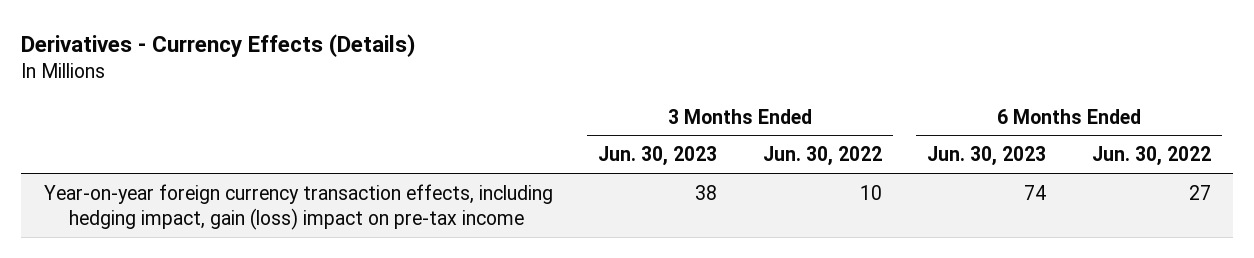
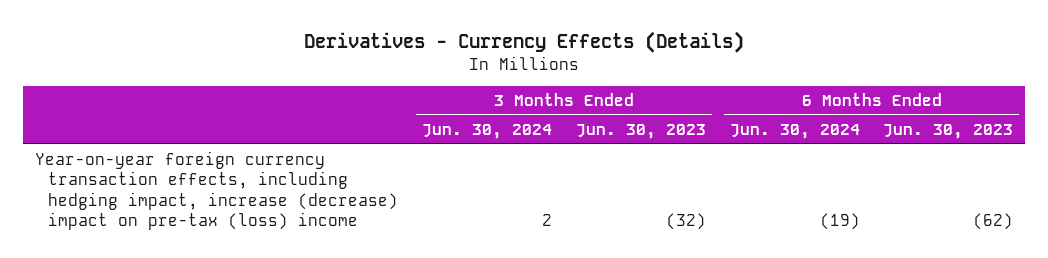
[762,146,882,167] Jun. 30, 2022 -> none
[1091,146,1211,167] Jun. 30, 2022 -> none
none -> [421,123,552,139] Jun. 30, 2024
none -> [729,123,860,139] Jun. 30, 2024
[43,183,553,231] Year-on-year foreign currency transaction effects, including hedging impact, gain (loss) impact on pre-tax income -> [34,150,398,231] Year-on-year foreign currency transaction effects, including hedging impact, increase (decrease) impact on pre-tax (loss) income
[695,184,718,200] 38 -> [665,213,706,231] (32)
[1024,184,1047,200] 74 -> [973,213,1014,231] (62)

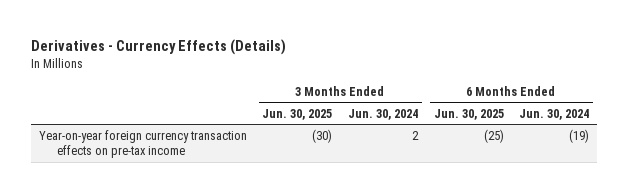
[575,123,706,139] Jun. 30, 2023 -> none
[883,123,1014,139] Jun. 30, 2023 -> none
none -> [262,108,333,120] Jun. 30, 2025
none -> [433,108,504,120] Jun. 30, 2025
[34,150,398,231] Year-on-year foreign currency transaction effects, including hedging impact, increase (decrease) impact on pre-tax (loss) income -> [38,130,247,159] Year-on-year foreign currency transaction effects on pre-tax income

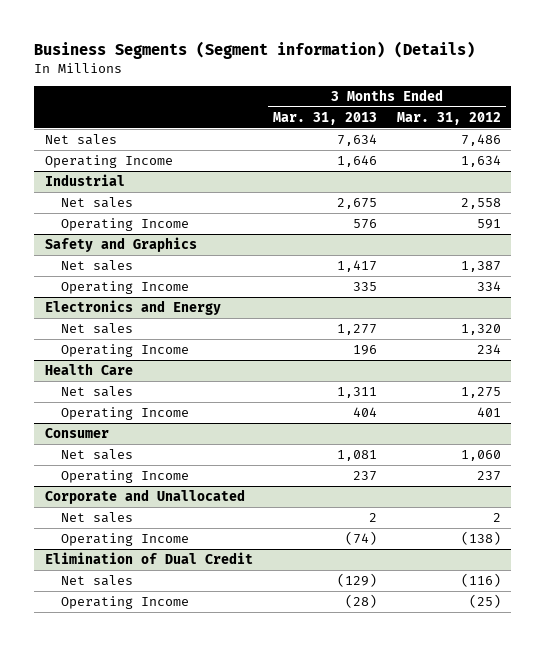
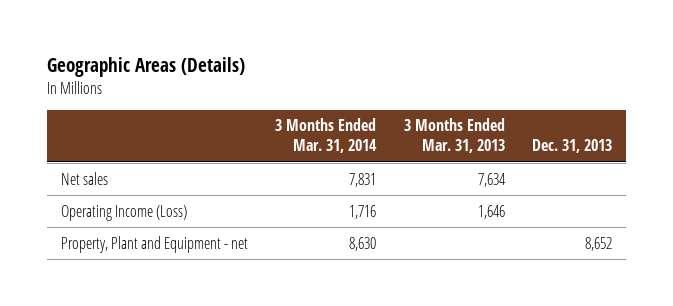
[34,40,476,59] Business Segments (Segment information) (Details) -> [47,57,246,78] Geographic Areas (Details)
[397,111,502,125] Mar. 31, 2012 -> none
none -> [275,118,378,154] 3 Months Ended Mar. 31, 2014
none -> [532,139,613,154] Dec. 31, 2013
[44,174,125,187] Industrial -> none
[61,197,134,209] Net sales -> none
[61,218,190,232] Operating Income -> none
[44,237,197,253] Safety and Graphics -> none
[61,260,134,272] Net sales -> none
[61,281,190,295] Operating Income -> none
[44,300,221,316] Electronics and Energy -> none
[61,323,134,335] Net sales -> none
[61,344,190,358] Operating Income -> none
[44,363,133,376] Health Care -> none
[61,386,134,398] Net sales -> none
[61,407,190,421] Operating Income -> none
[44,428,109,439] Consumer -> none
[61,449,134,461] Net sales -> none
[61,470,190,484] Operating Income -> none
[44,489,245,505] Corporate and Unallocated -> none
[61,512,134,524] Net sales -> none
[61,533,190,547] Operating Income -> none
[44,552,253,565] Elimination of Dual Credit -> none
[61,575,134,587] Net sales -> none
[61,596,190,610] Operating Income -> none
[44,155,173,169] Operating Income -> [60,204,187,221] Operating Income (Loss)
none -> [60,235,248,253] Property, Plant and Equipment - net

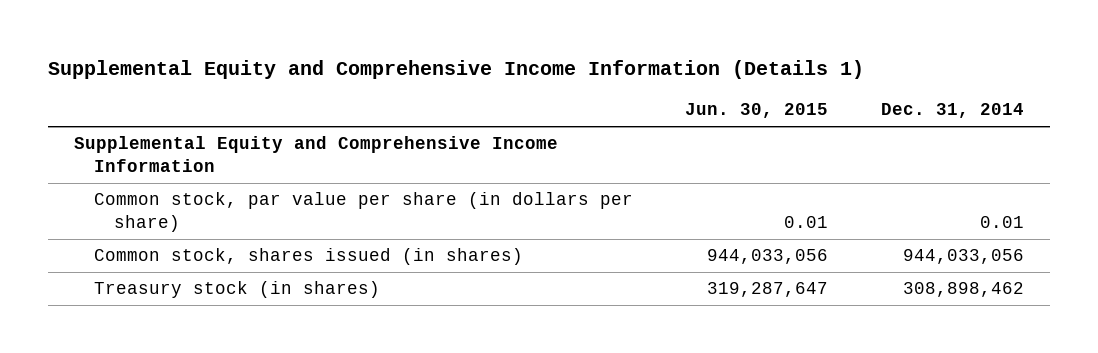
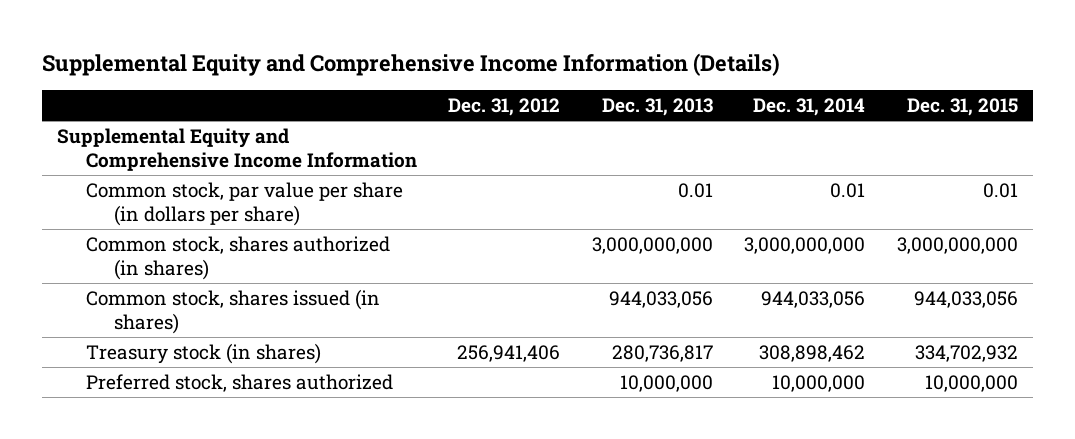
[47,60,864,80] Supplemental Equity and Comprehensive Income Information (Details 1) -> [41,53,780,77] Supplemental Equity and Comprehensive Income Information (Details)
[685,103,829,119] Jun. 30, 2015 -> none
none -> [448,98,561,117] Dec. 31, 2012
none -> [601,98,713,117] Dec. 31, 2013
none -> [906,98,1018,117] Dec. 31, 2015
none -> [85,235,390,280] Common stock, shares authorized (in shares)
none -> [85,373,393,392] Preferred stock, shares authorized

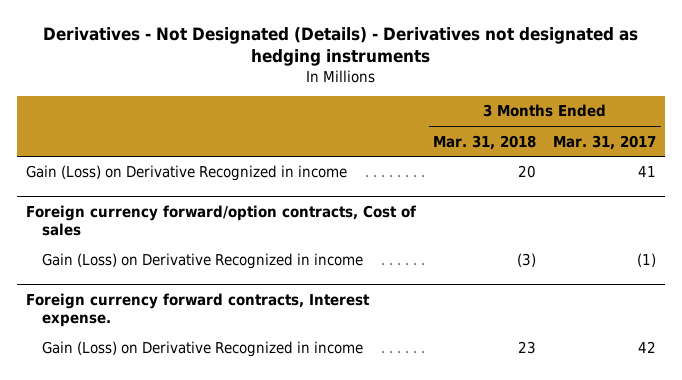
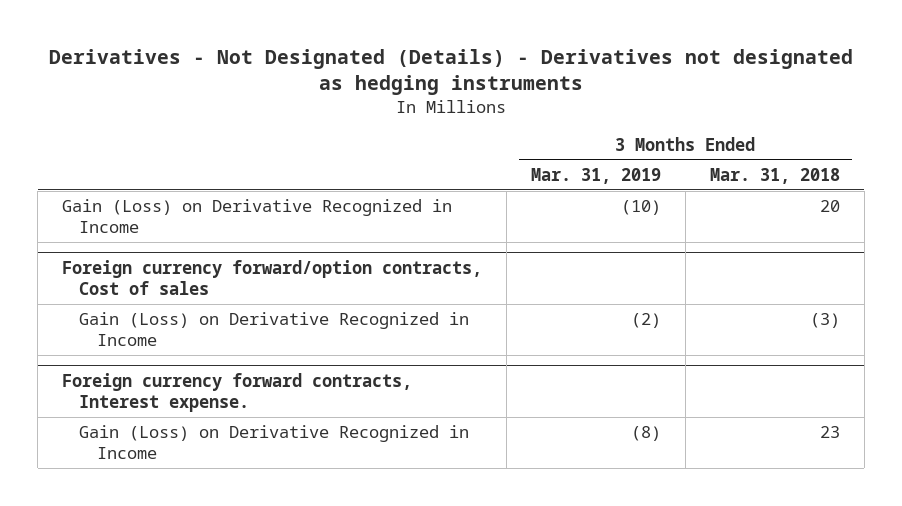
[553,134,657,150] Mar. 31, 2017 -> none
none -> [530,167,661,184] Mar. 31, 2019
[26,165,348,182] Gain (Loss) on Derivative Recognized in income -> [62,199,453,234] Gain (Loss) on Derivative Recognized in Income
[41,253,363,270] Gain (Loss) on Derivative Recognized in income -> [79,312,470,347] Gain (Loss) on Derivative Recognized in Income
[41,341,363,358] Gain (Loss) on Derivative Recognized in income -> [79,425,470,460] Gain (Loss) on Derivative Recognized in Income

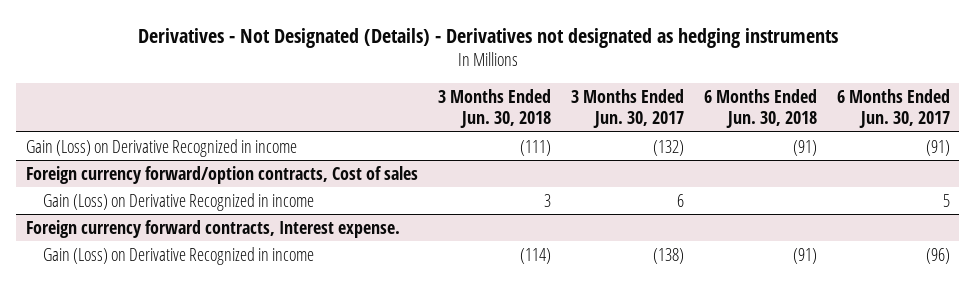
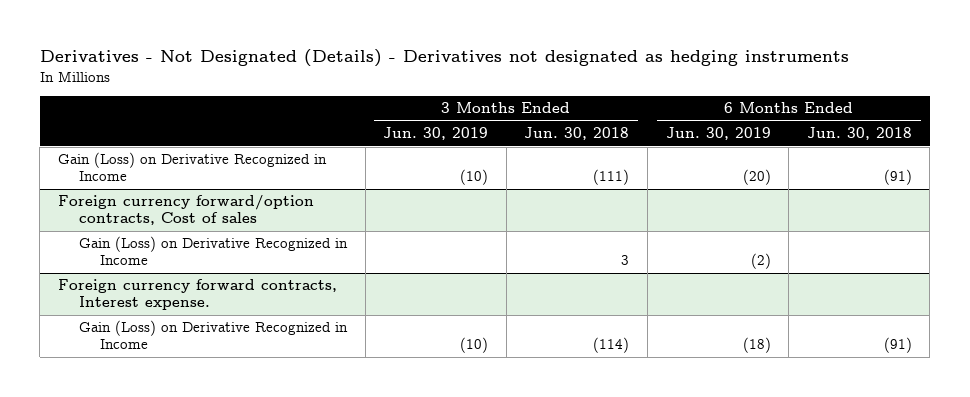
[570,88,684,129] 3 Months Ended Jun. 30, 2017 -> none
[836,88,950,129] 6 Months Ended Jun. 30, 2017 -> none
none -> [383,127,489,141] Jun. 30, 2019
none -> [665,127,771,141] Jun. 30, 2019
[25,138,297,157] Gain (Loss) on Derivative Recognized in income -> [57,152,327,182] Gain (Loss) on Derivative Recognized in Income
[43,192,315,211] Gain (Loss) on Derivative Recognized in income -> [78,236,348,266] Gain (Loss) on Derivative Recognized in Income
[43,246,315,265] Gain (Loss) on Derivative Recognized in income -> [78,320,348,350] Gain (Loss) on Derivative Recognized in Income

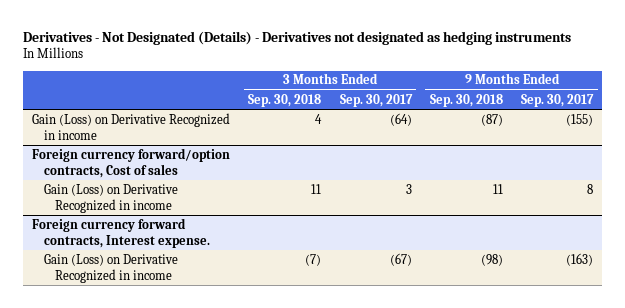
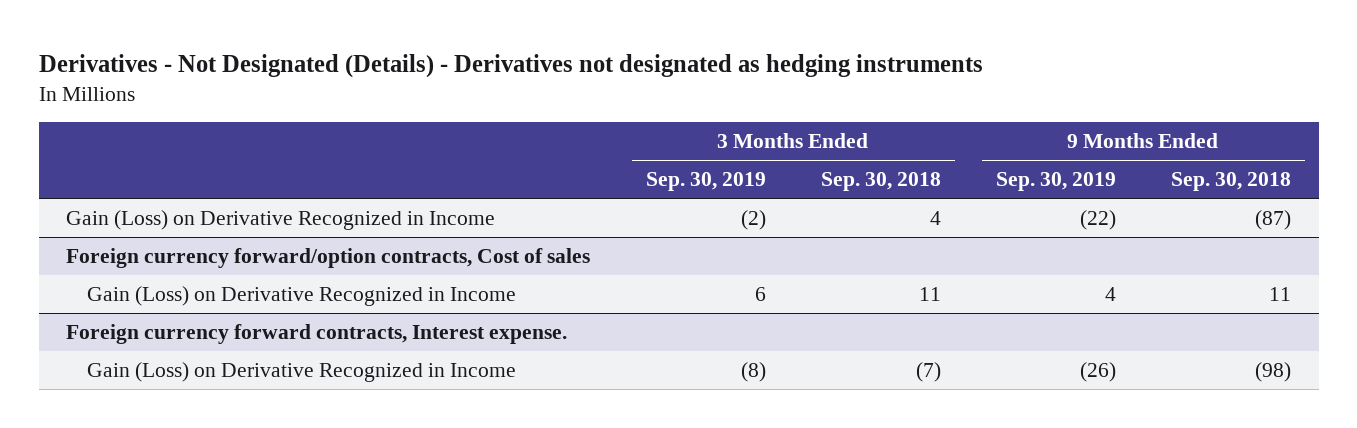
[339,93,413,107] Sep. 30, 2017 -> none
[521,93,595,107] Sep. 30, 2017 -> none
none -> [645,172,766,192] Sep. 30, 2019
none -> [995,172,1116,192] Sep. 30, 2019
[31,112,230,140] Gain (Loss) on Derivative Recognized in income -> [66,209,496,230] Gain (Loss) on Derivative Recognized in Income
[43,183,178,213] Gain (Loss) on Derivative Recognized in income -> [87,285,517,306] Gain (Loss) on Derivative Recognized in Income
[43,253,178,283] Gain (Loss) on Derivative Recognized in income -> [87,361,517,382] Gain (Loss) on Derivative Recognized in Income

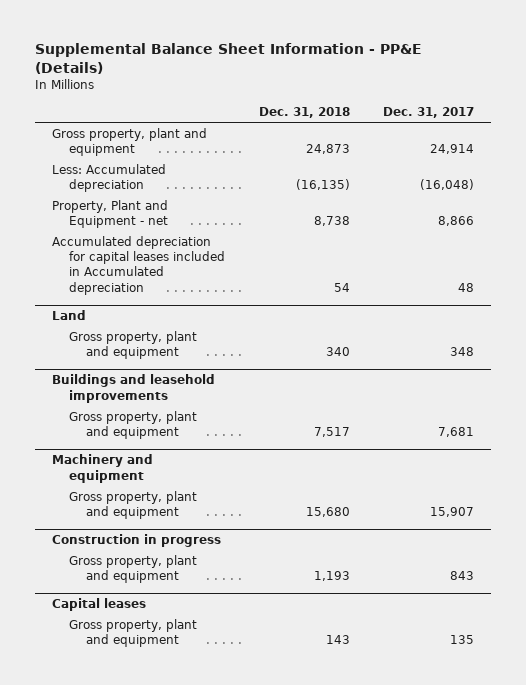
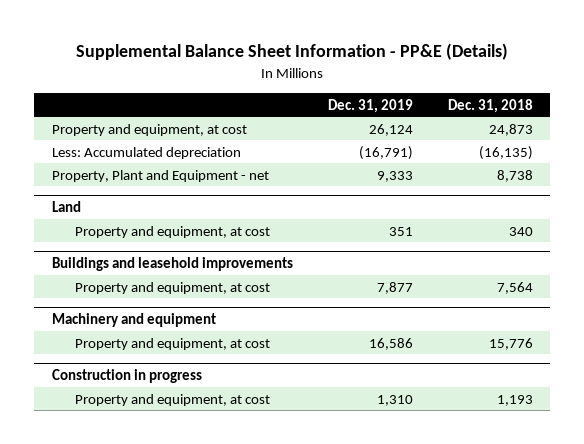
[383,107,475,119] Dec. 31, 2017 -> none
none -> [327,98,413,113] Dec. 31, 2019
[51,127,207,157] Gross property, plant and equipment -> [51,123,247,136] Property and equipment, at cost
[51,235,226,295] Accumulated depreciation for capital leases included in Accumulated depreciation -> none
[69,330,198,360] Gross property, plant and equipment -> [75,225,271,238] Property and equipment, at cost
[69,410,198,440] Gross property, plant and equipment -> [75,281,271,294] Property and equipment, at cost
[313,427,350,438] 7,517 -> [496,281,533,294] 7,564
[69,490,198,520] Gross property, plant and equipment -> [75,337,271,350] Property and equipment, at cost
[305,507,350,518] 15,680 -> [488,337,533,350] 15,776
[51,598,146,612] Capital leases -> none
[69,618,198,648] Gross property, plant and equipment -> none
[69,554,198,584] Gross property, plant and equipment -> [75,393,271,406] Property and equipment, at cost

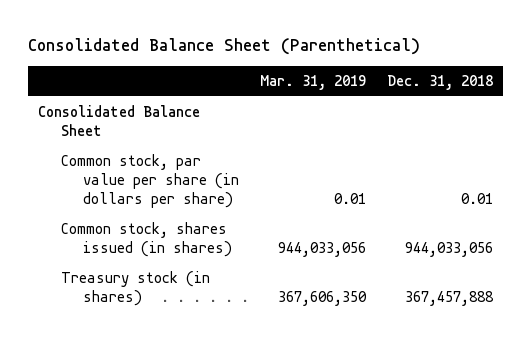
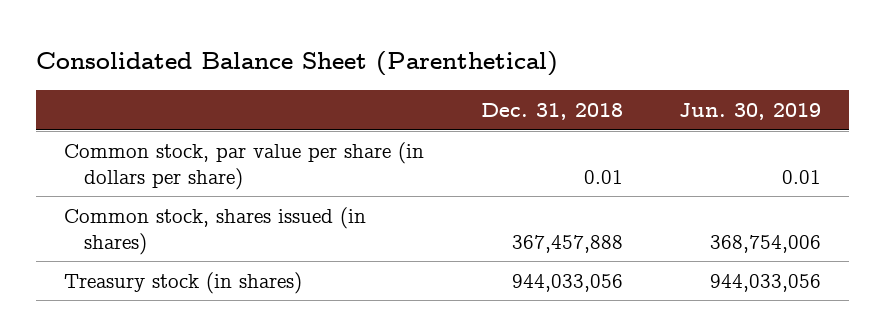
[259,74,366,90] Mar. 31, 2019 -> none
none -> [678,103,821,121] Jun. 30, 2019
[38,105,201,137] Consolidated Balance Sheet -> none
[404,242,493,258] 944,033,056 -> [511,234,623,253] 367,457,888
[404,291,494,307] 367,457,888 -> [511,273,623,292] 944,033,056

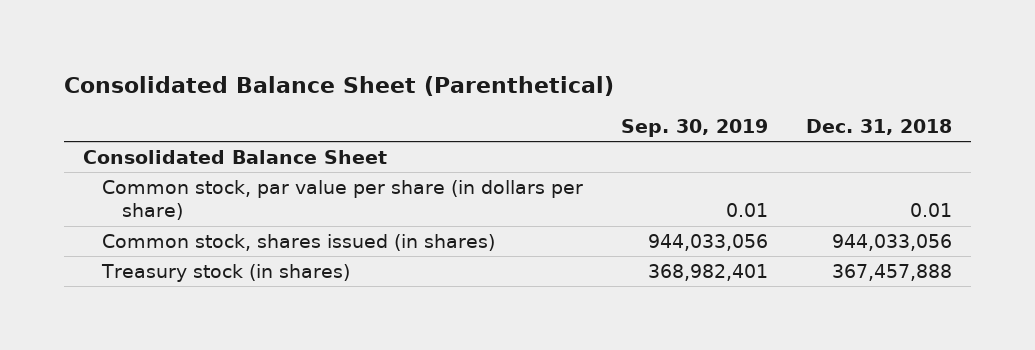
[678,103,821,121] Jun. 30, 2019 -> none
none -> [621,119,769,138] Sep. 30, 2019
none -> [82,149,387,164] Consolidated Balance Sheet
[511,234,623,253] 367,457,888 -> [831,233,952,251] 944,033,056
[511,273,623,292] 944,033,056 -> [831,263,952,281] 367,457,888

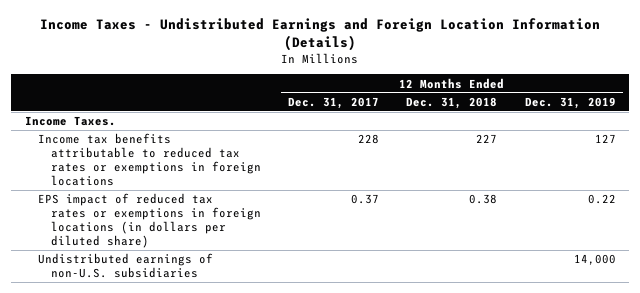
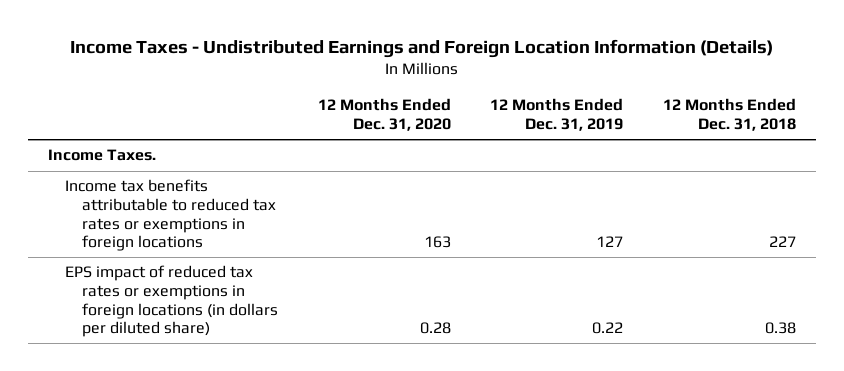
[288,96,380,109] Dec. 31, 2017 -> none
none -> [317,98,451,132] 12 Months Ended Dec. 31, 2020
[37,253,213,279] Undistributed earnings of non-U.S. subsidiaries -> none

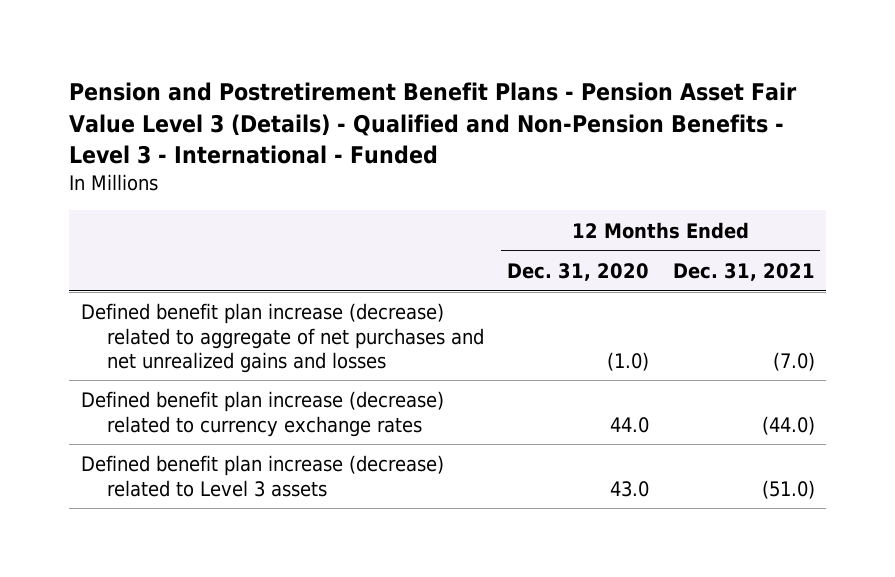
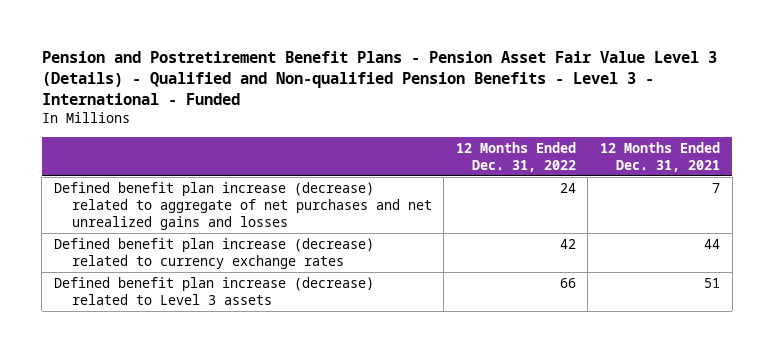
[68,82,797,164] Pension and Postretirement Benefit Plans - Pension Asset Fair Value Level 3 (Details) - Qualified and Non-Pension Benefits - Level 3 - International - Funded -> [41,50,717,106] Pension and Postretirement Benefit Plans - Pension Asset Fair Value Level 3 (Details) - Qualified and Non-qualified Pension Benefits - Level 3 - International - Funded
[507,263,650,282] Dec. 31, 2020 -> none
none -> [455,141,576,172] 12 Months Ended Dec. 31, 2022
[772,351,815,371] (7.0) -> [712,182,721,193] 7
[761,415,815,435] (44.0) -> [704,238,721,249] 44
[761,479,815,499] (51.0) -> [704,277,721,288] 51

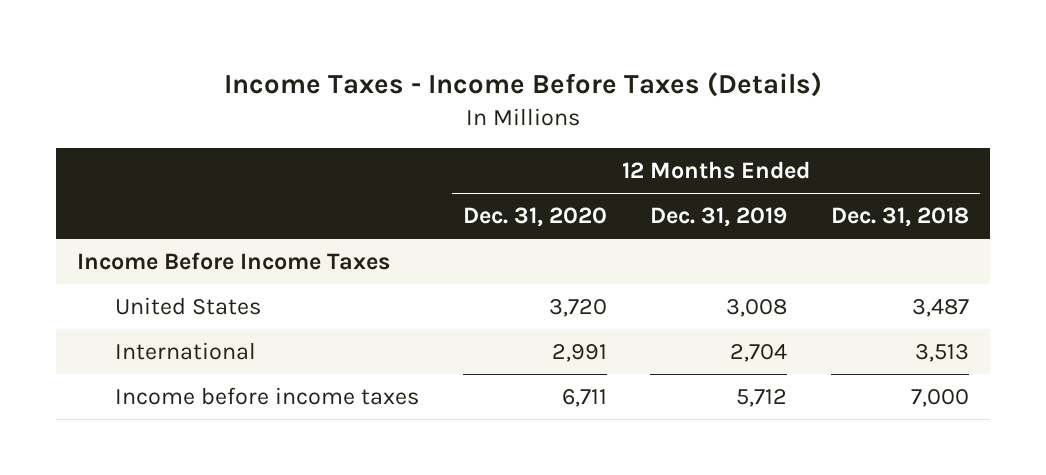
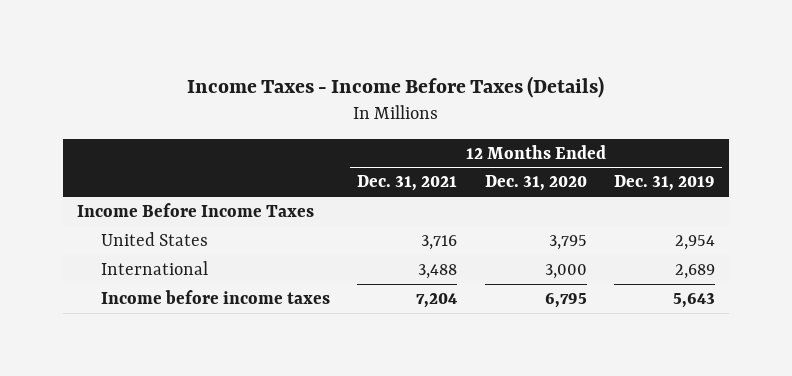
[830,207,969,228] Dec. 31, 2018 -> none
none -> [357,175,458,192] Dec. 31, 2021
[548,299,607,318] 3,720 -> [548,234,587,250] 3,795
[726,299,788,318] 3,008 -> [675,234,716,250] 2,954
[551,344,607,363] 2,991 -> [544,263,587,279] 3,000
[730,344,788,363] 2,704 -> [675,263,716,279] 2,689
[561,389,607,408] 6,711 -> [544,292,587,308] 6,795
[736,389,788,408] 5,712 -> [673,292,716,308] 5,643

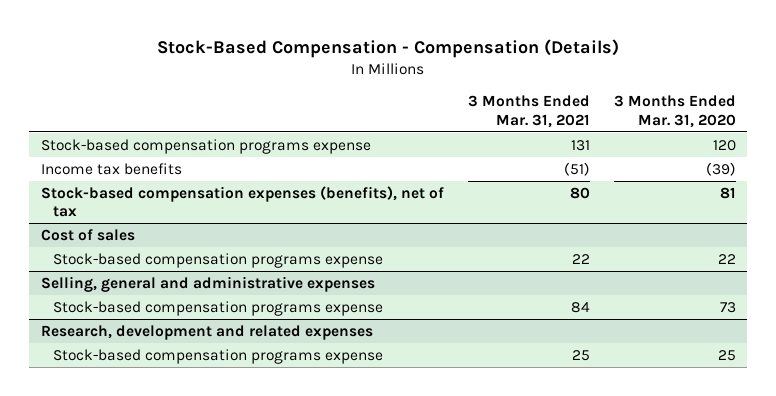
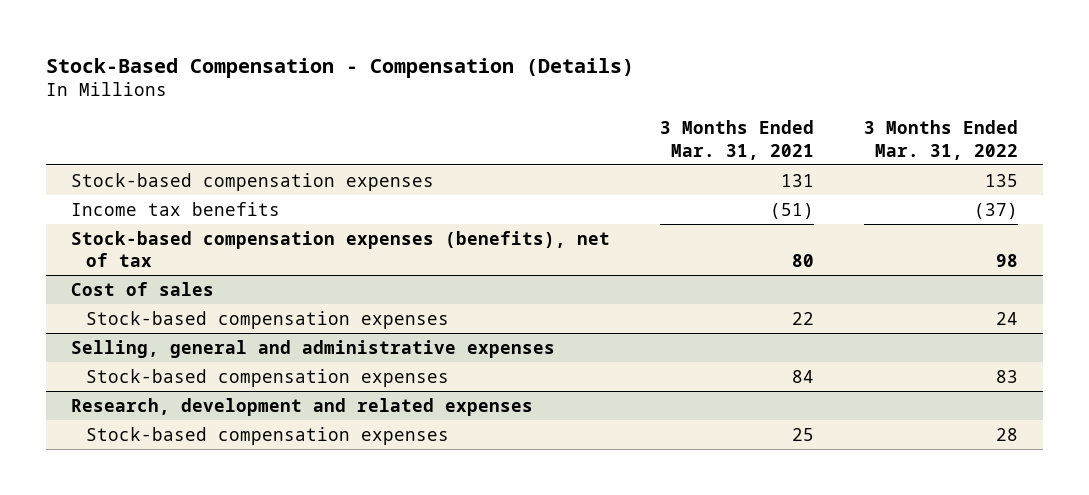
[613,95,736,128] 3 Months Ended Mar. 31, 2020 -> none
none -> [864,120,1019,160] 3 Months Ended Mar. 31, 2022
[40,138,371,154] Stock-based compensation programs expense -> [70,172,434,191] Stock-based compensation expenses
[52,252,383,268] Stock-based compensation programs expense -> [85,310,449,329] Stock-based compensation expenses
[52,300,383,316] Stock-based compensation programs expense -> [85,368,449,387] Stock-based compensation expenses
[52,348,383,364] Stock-based compensation programs expense -> [85,426,449,445] Stock-based compensation expenses

